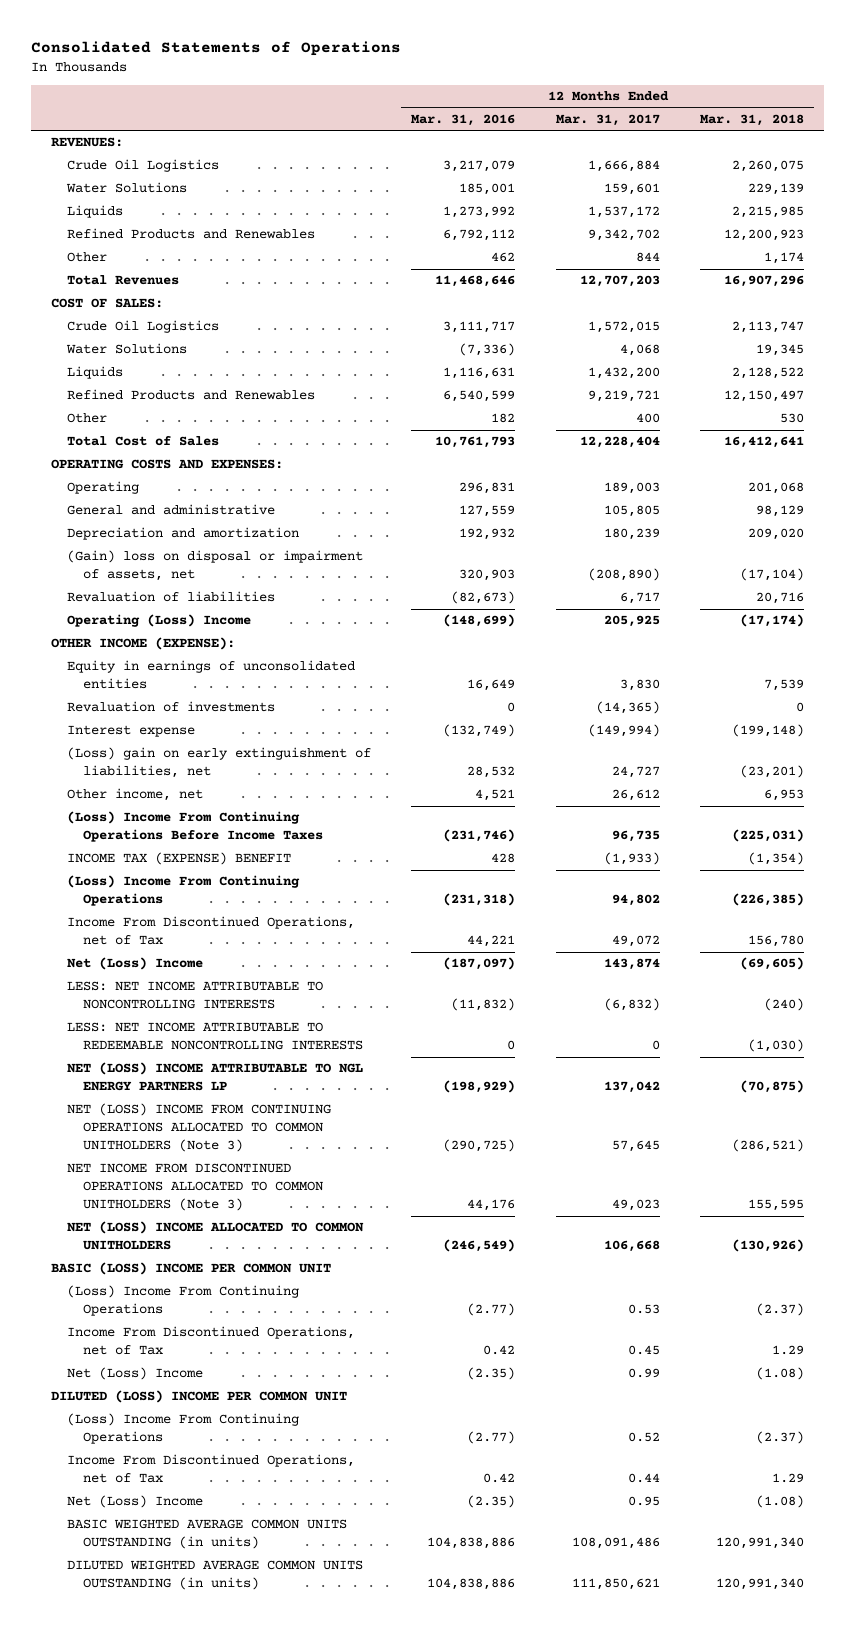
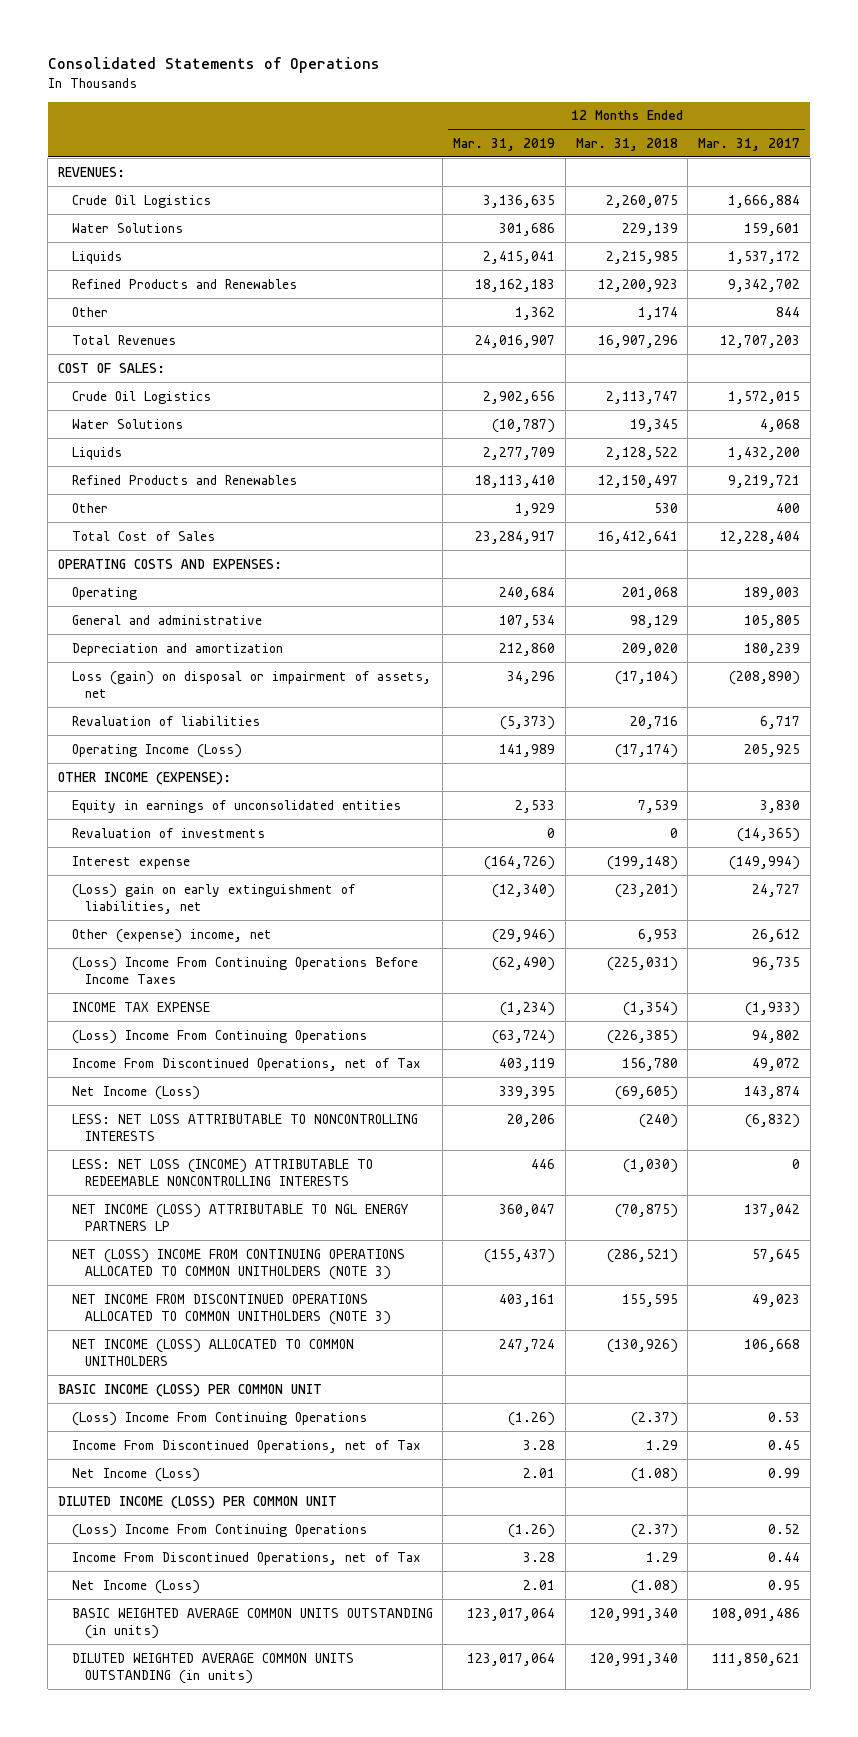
[411,113,516,126] Mar. 31, 2016 -> none
none -> [453,137,556,151] Mar. 31, 2019
[67,550,364,582] (Gain) loss on disposal or impairment of assets, net -> [71,670,431,698] Loss (gain) on disposal or impairment of assets, net
[67,614,252,628] Operating (Loss) Income -> [71,743,242,758] Operating Income (Loss)
[67,788,204,802] Other income, net -> [71,928,272,943] Other (expense) income, net
[67,852,292,866] INCOME TAX (EXPENSE) BENEFIT -> [71,1001,210,1012] INCOME TAX EXPENSE
[67,957,204,971] Net (Loss) Income -> [71,1085,200,1100] Net Income (Loss)
[67,981,324,1010] LESS: NET INCOME ATTRIBUTABLE TO NONCONTROLLING INTERESTS -> [71,1113,418,1141] LESS: NET LOSS ATTRIBUTABLE TO NONCONTROLLING INTERESTS
[67,1022,364,1051] LESS: NET INCOME ATTRIBUTABLE TO REDEEMABLE NONCONTROLLING INTERESTS -> [71,1158,373,1186] LESS: NET LOSS (INCOME) ATTRIBUTABLE TO REDEEMABLE NONCONTROLLING INTERESTS
[67,1062,364,1092] NET (LOSS) INCOME ATTRIBUTABLE TO NGL ENERGY PARTNERS LP -> [71,1203,408,1231] NET INCOME (LOSS) ATTRIBUTABLE TO NGL ENERGY PARTNERS LP
[67,1103,332,1153] NET (LOSS) INCOME FROM CONTINUING OPERATIONS ALLOCATED TO COMMON UNITHOLDERS (Note 3) -> [71,1248,405,1280] NET (LOSS) INCOME FROM CONTINUING OPERATIONS ALLOCATED TO COMMON UNITHOLDERS (NOTE 3)
[67,1163,324,1212] NET INCOME FROM DISCONTINUED OPERATIONS ALLOCATED TO COMMON UNITHOLDERS (Note 3) -> [71,1293,392,1325] NET INCOME FROM DISCONTINUED OPERATIONS ALLOCATED TO COMMON UNITHOLDERS (NOTE 3)
[67,1221,365,1251] NET (LOSS) INCOME ALLOCATED TO COMMON UNITHOLDERS -> [71,1338,354,1366] NET INCOME (LOSS) ALLOCATED TO COMMON UNITHOLDERS
[50,1262,331,1276] BASIC (LOSS) INCOME PER COMMON UNIT -> [58,1383,323,1397] BASIC INCOME (LOSS) PER COMMON UNIT
[67,1367,204,1381] Net (Loss) Income -> [71,1467,200,1482] Net Income (Loss)
[50,1390,347,1404] DILUTED (LOSS) INCOME PER COMMON UNIT -> [58,1495,338,1509] DILUTED INCOME (LOSS) PER COMMON UNIT
[67,1495,204,1509] Net (Loss) Income -> [71,1579,200,1594] Net Income (Loss)

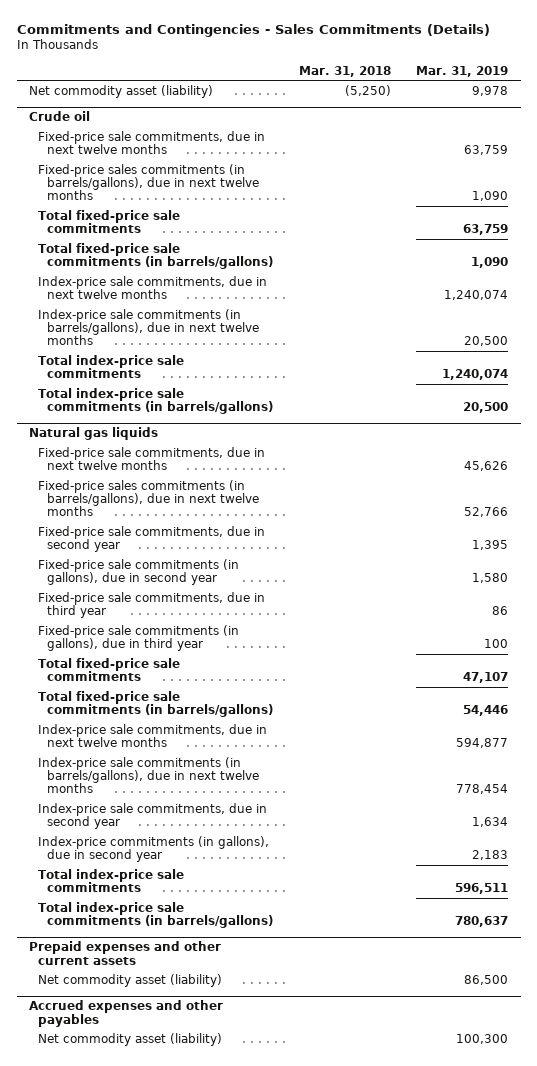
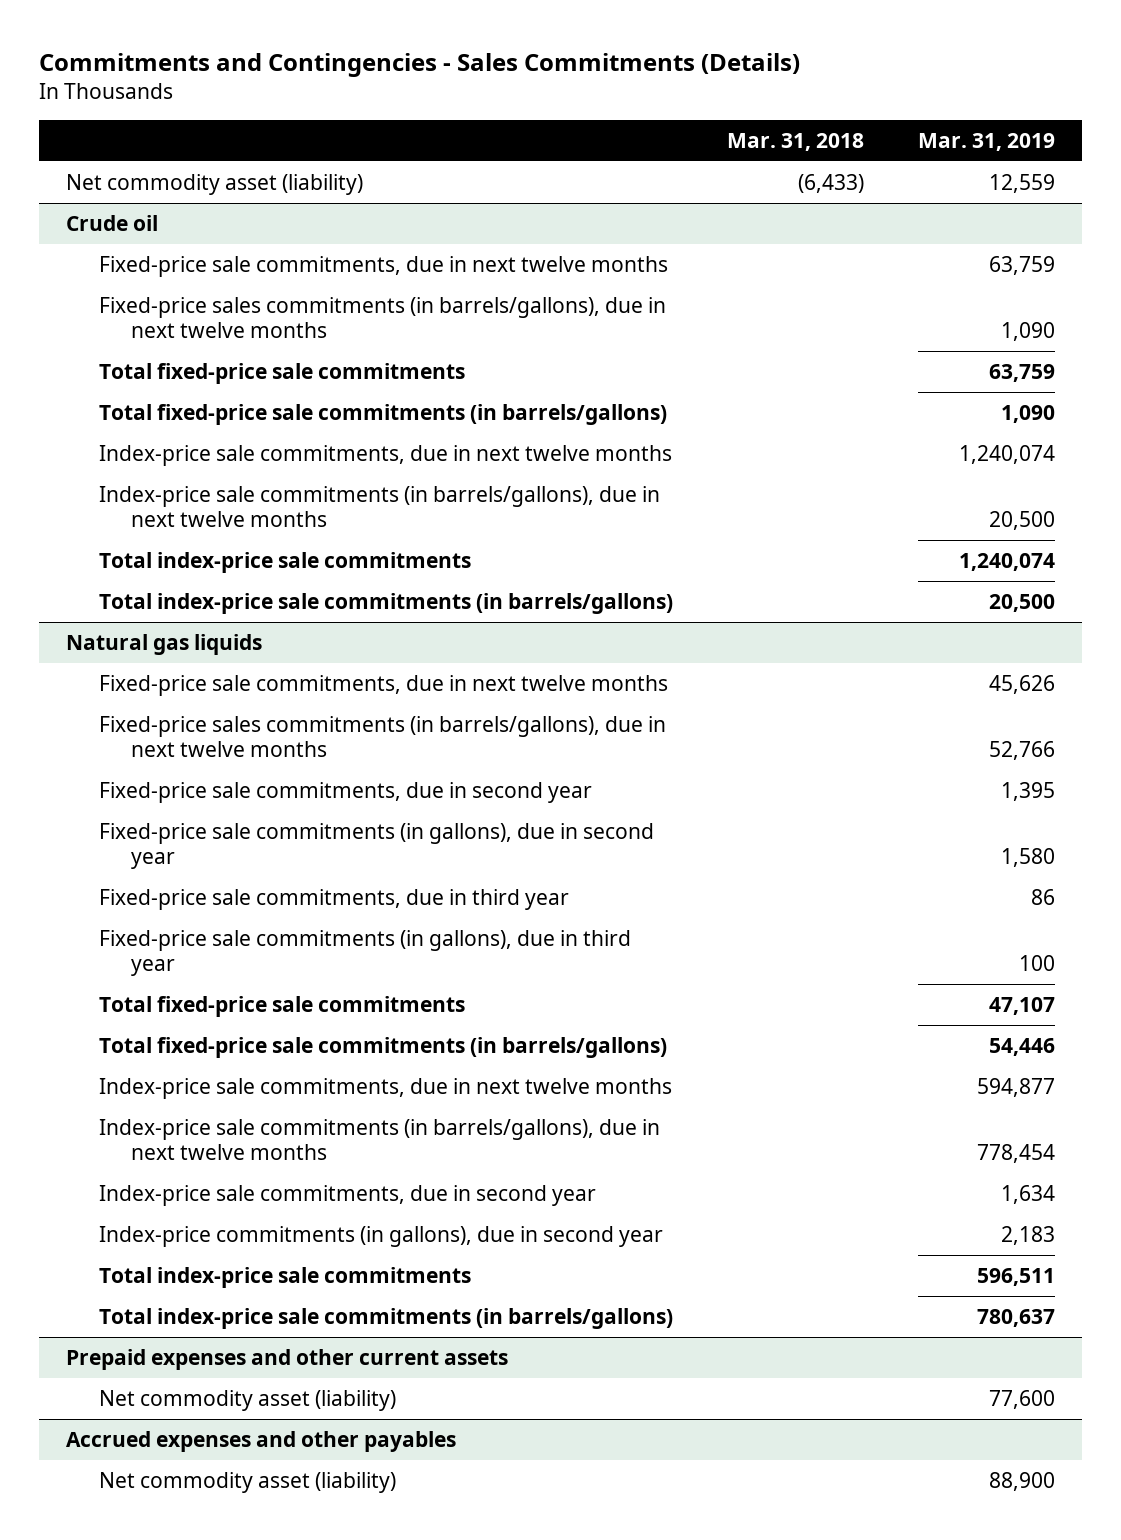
[344,84,391,96] (5,250) -> [797,173,864,193] (6,433)
[471,85,508,96] 9,978 -> [988,173,1055,193] 12,559
[463,974,508,985] 86,500 -> [988,1389,1055,1409] 77,600
[455,1033,508,1044] 100,300 -> [988,1471,1055,1491] 88,900

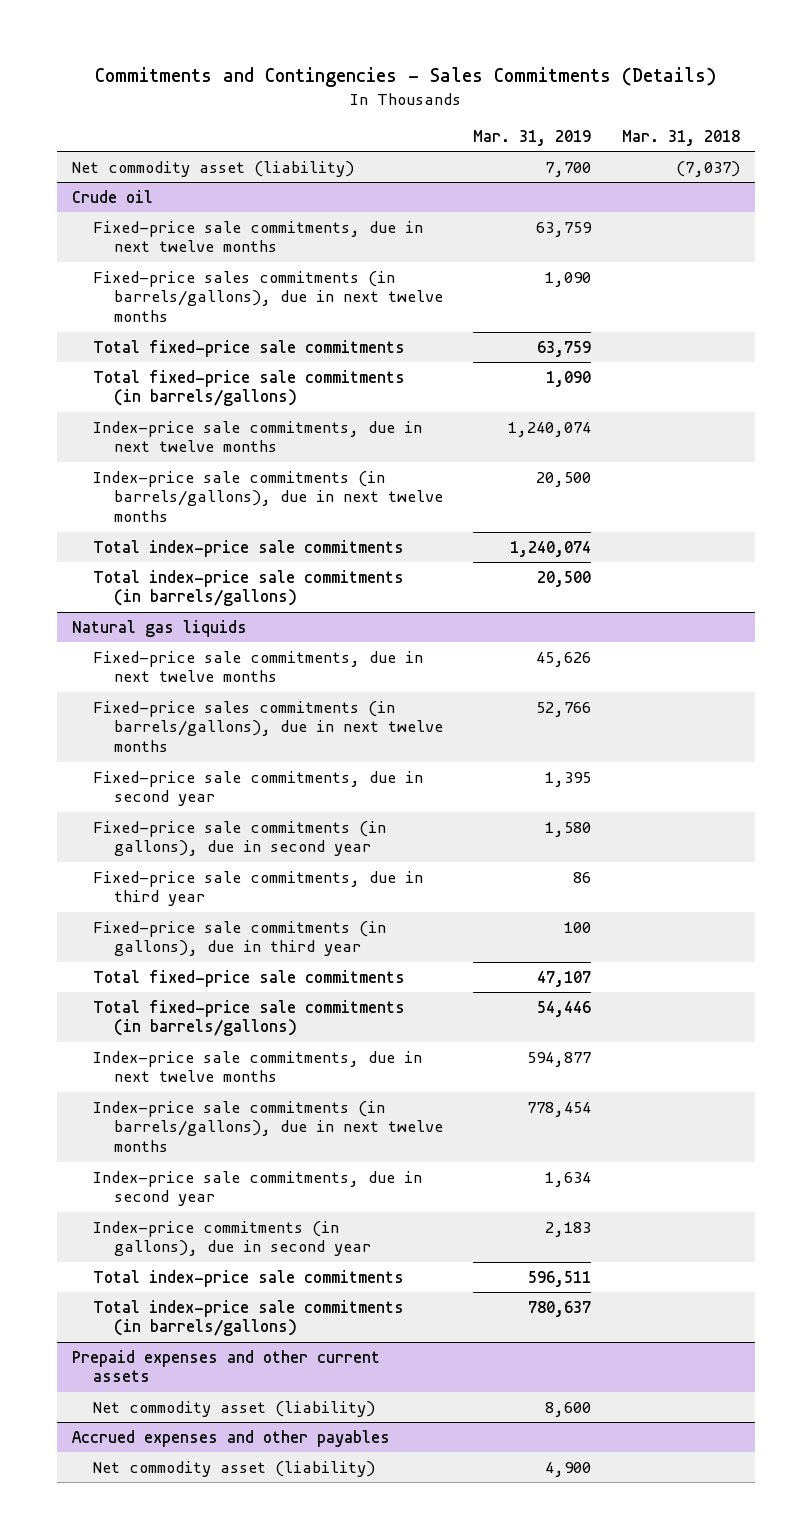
[797,173,864,193] (6,433) -> [675,160,740,177] (7,037)
[988,173,1055,193] 12,559 -> [545,161,592,177] 7,700
[988,1389,1055,1409] 77,600 -> [545,1401,592,1417] 8,600
[988,1471,1055,1491] 88,900 -> [545,1461,592,1477] 4,900

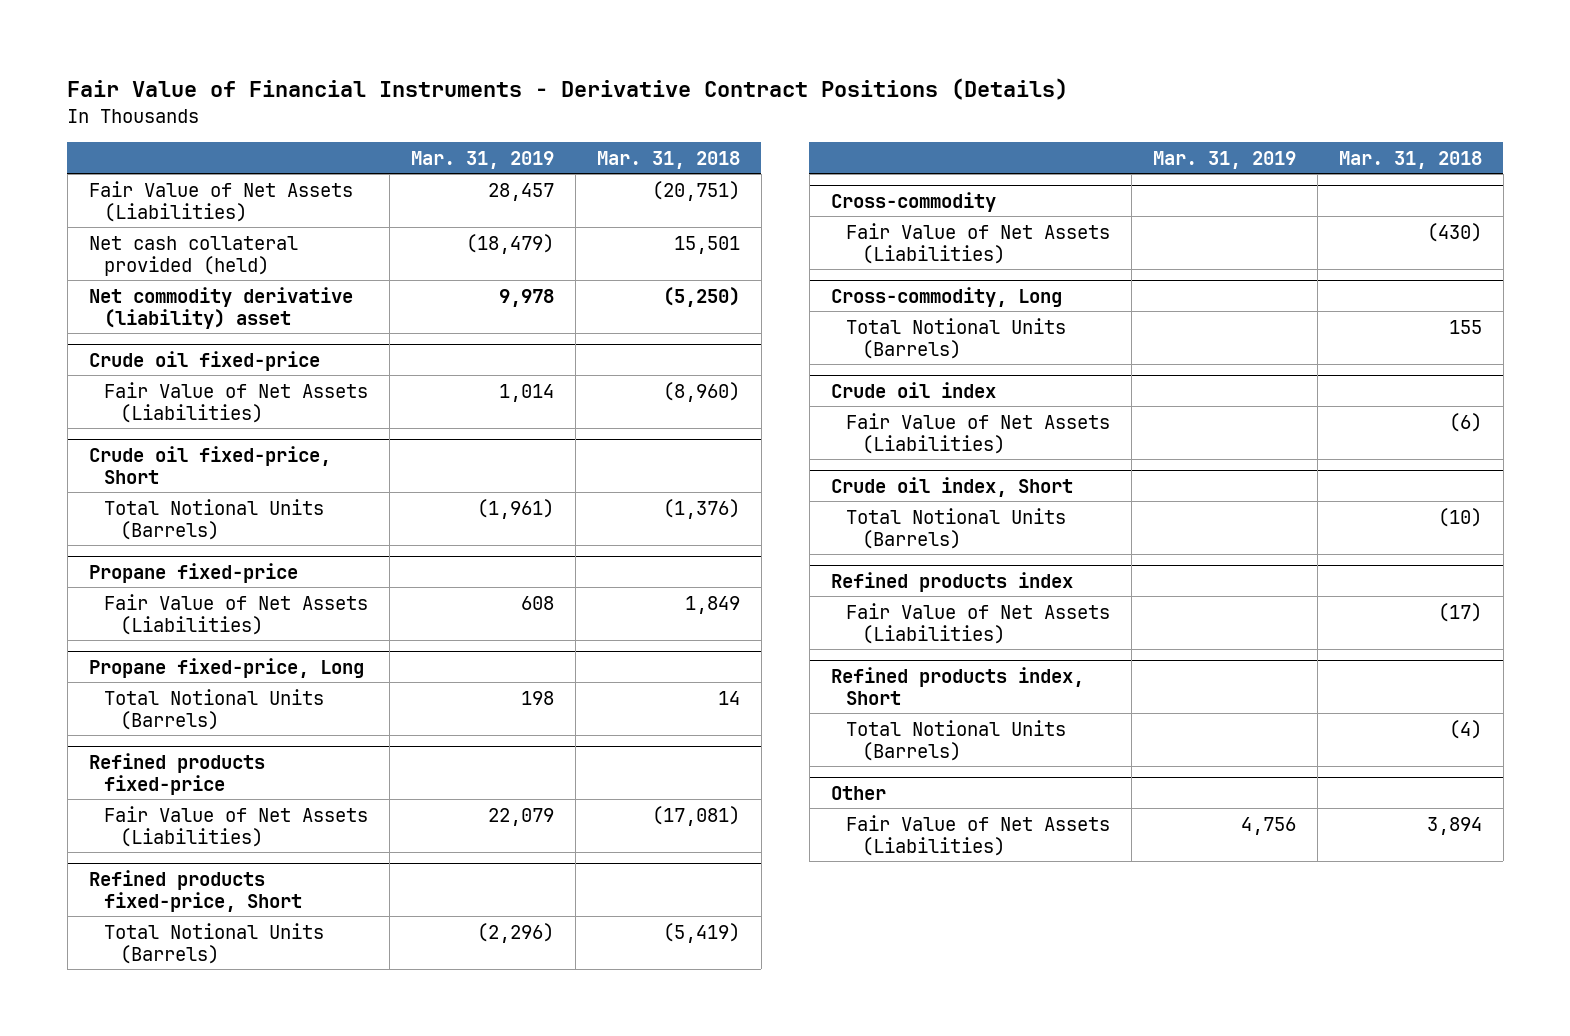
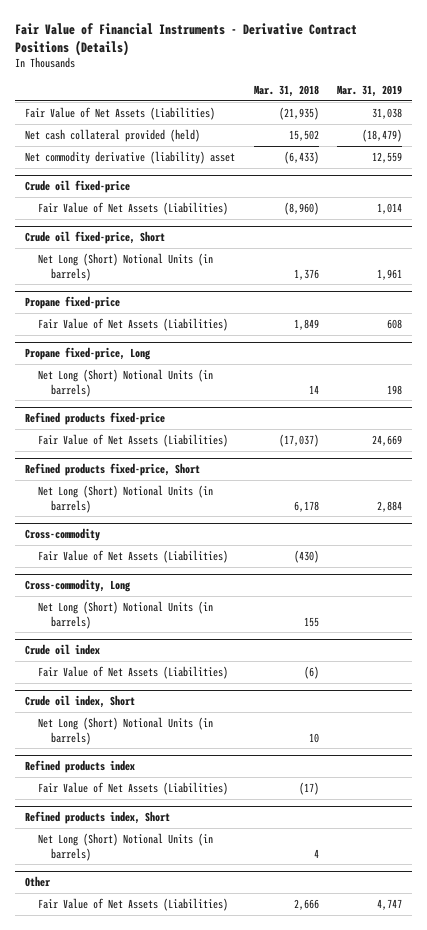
[487,182,554,201] 28,457 -> [372,107,403,119] 31,038
[651,180,740,201] (20,751) -> [278,106,319,120] (21,935)
[673,235,740,254] 15,501 -> [288,129,319,141] 15,502
[498,288,554,307] 9,978 -> [372,151,403,163] 12,559
[662,286,740,307] (5,250) -> [283,150,319,164] (6,433)
[104,498,325,540] Total Notional Units (Barrels) -> none
none -> [37,252,213,281] Net Long (Short) Notional Units (in barrels)
[104,688,325,730] Total Notional Units (Barrels) -> [37,368,213,397] Net Long (Short) Notional Units (in barrels)
[487,807,554,826] 22,079 -> [372,434,403,446] 24,669
[651,805,740,826] (17,081) -> [278,433,319,447] (17,037)
[104,922,325,964] Total Notional Units (Barrels) -> none
none -> [37,484,213,513] Net Long (Short) Notional Units (in barrels)
[846,317,1067,359] Total Notional Units (Barrels) -> [37,600,213,629] Net Long (Short) Notional Units (in barrels)
[846,507,1067,549] Total Notional Units (Barrels) -> none
none -> [37,716,213,745] Net Long (Short) Notional Units (in barrels)
[846,719,1067,761] Total Notional Units (Barrels) -> none
none -> [37,832,213,861] Net Long (Short) Notional Units (in barrels)
[1241,816,1297,835] 4,756 -> [377,898,403,910] 4,747
[1426,816,1482,835] 3,894 -> [293,898,319,910] 2,666

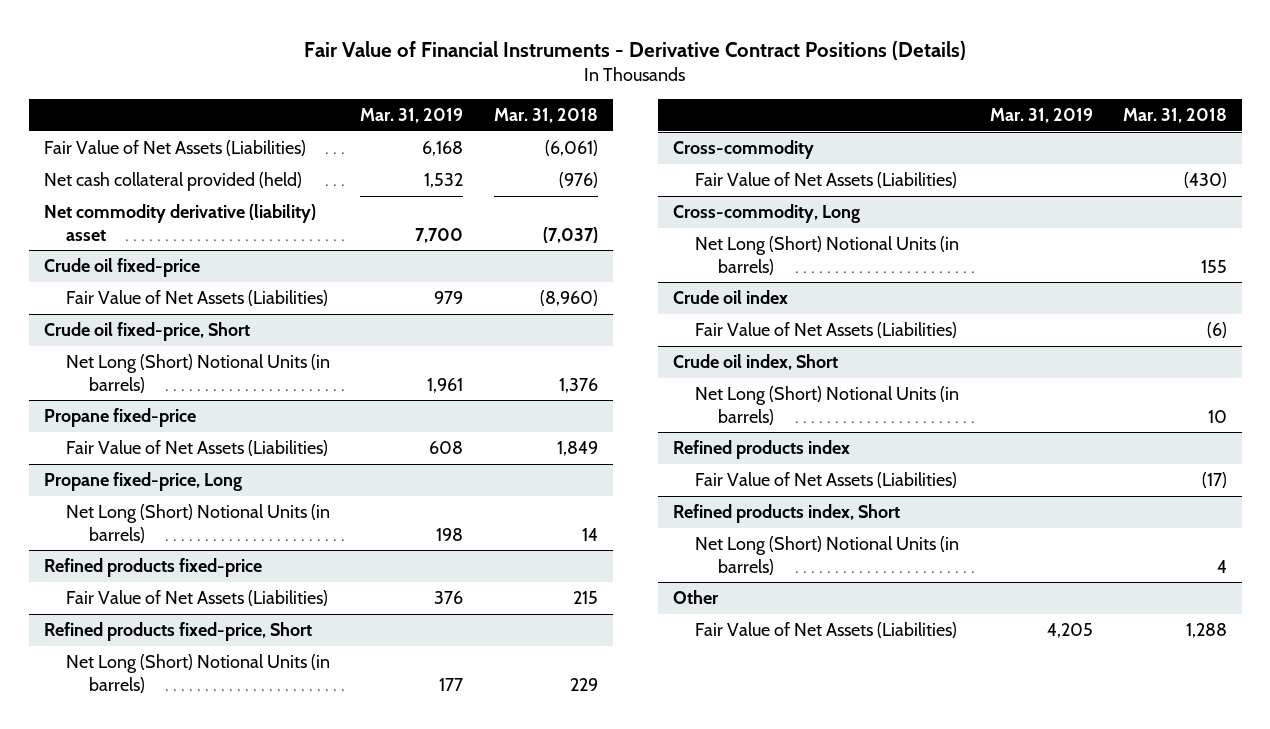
[278,106,319,120] (21,935) -> [544,140,598,157] (6,061)
[372,107,403,119] 31,038 -> [422,141,464,157] 6,168
[288,129,319,141] 15,502 -> [558,172,598,189] (976)
[362,128,403,142] (18,479) -> [424,173,464,189] 1,532
[283,150,319,164] (6,433) -> [542,226,598,243] (7,037)
[372,151,403,163] 12,559 -> [415,227,464,243] 7,700
[377,202,403,214] 1,014 -> [434,291,464,305] 979
[278,433,319,447] (17,037) -> [572,591,598,605] 215
[372,434,403,446] 24,669 -> [434,591,464,605] 376
[293,500,319,512] 6,178 -> [569,677,598,691] 229
[377,500,403,512] 2,884 -> [439,677,464,691] 177
[293,898,319,910] 2,666 -> [1185,623,1227,639] 1,288
[377,898,403,910] 4,747 -> [1046,623,1093,639] 4,205

